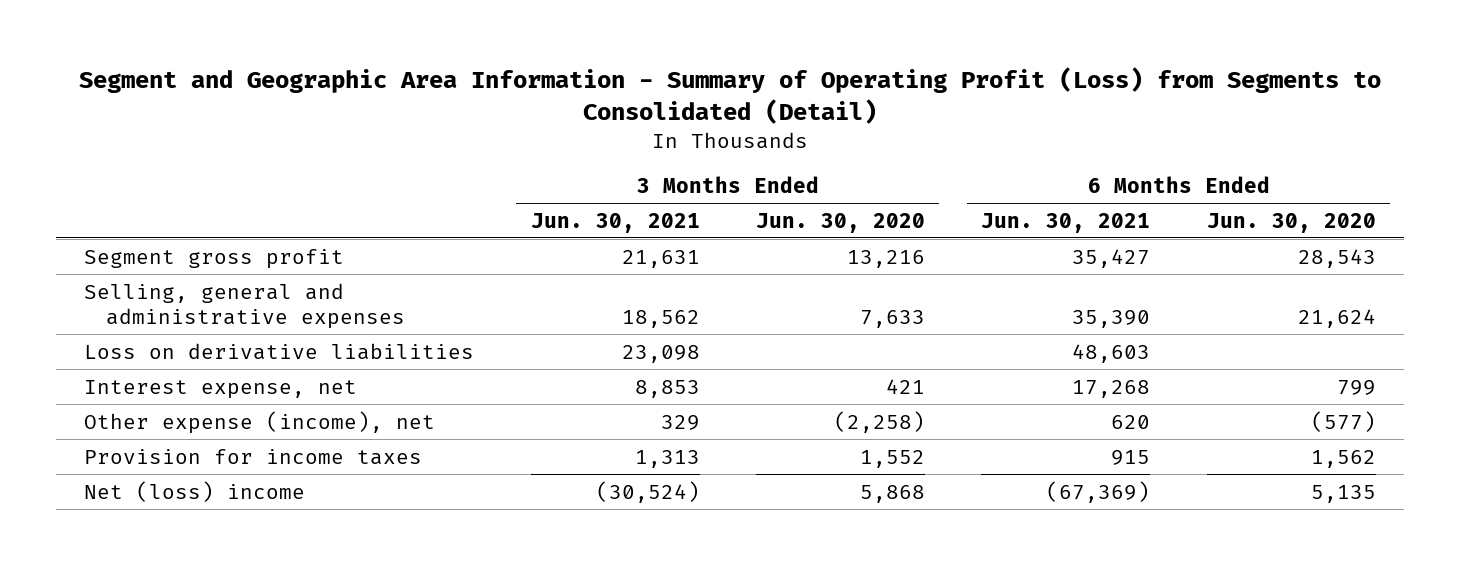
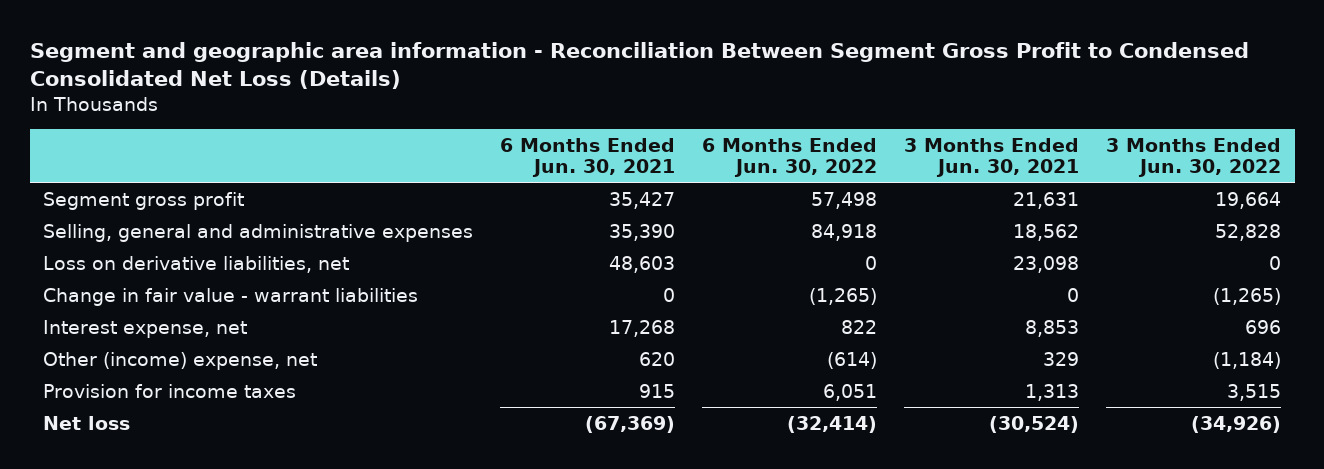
[78,67,1381,125] Segment and Geographic Area Information - Summary of Operating Profit (Loss) from Segments to Consolidated (Detail) -> [29,42,1249,90] Segment and geographic area information - Reconciliation Between Segment Gross Profit to Condensed Consolidated Net Loss (Details)
[755,212,925,233] Jun. 30, 2020 -> none
[1206,212,1376,233] Jun. 30, 2020 -> none
none -> [702,137,878,177] 6 Months Ended Jun. 30, 2022
none -> [1106,137,1282,177] 3 Months Ended Jun. 30, 2022
[84,342,475,360] Loss on derivative liabilities -> [43,255,350,273] Loss on derivative liabilities, net
none -> [43,287,419,306] Change in fair value - warrant liabilities
[84,410,436,434] Other expense (income), net -> [43,351,318,370] Other (income) expense, net
[84,480,306,502] Net (loss) income -> [43,415,131,430] Net loss

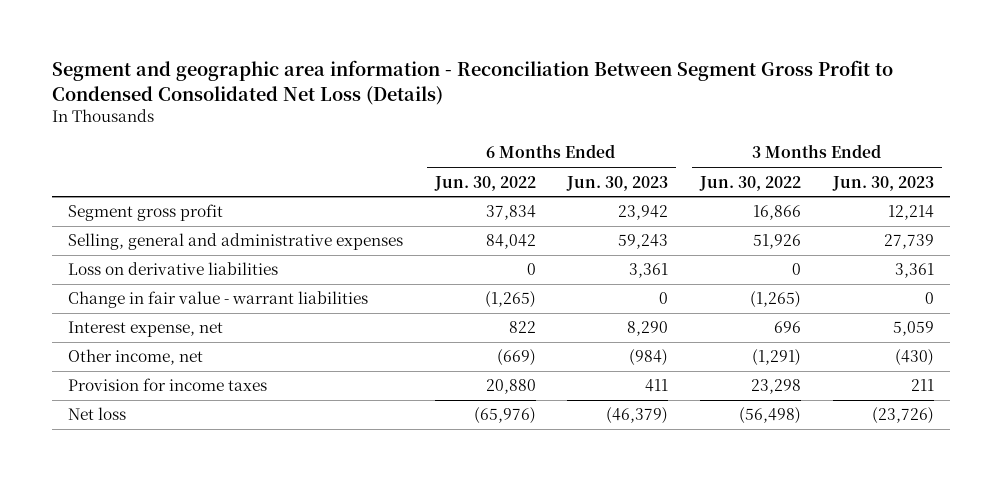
[500,137,676,177] 6 Months Ended Jun. 30, 2021 -> none
[904,137,1080,177] 3 Months Ended Jun. 30, 2021 -> none
none -> [566,175,669,191] Jun. 30, 2023
none -> [831,175,934,191] Jun. 30, 2023
[811,191,878,209] 57,498 -> [485,205,536,221] 37,834
[1215,191,1282,209] 19,664 -> [753,205,802,221] 16,866
[811,223,878,241] 84,918 -> [485,234,536,250] 84,042
[1215,223,1282,241] 52,828 -> [753,234,802,250] 51,926
[43,255,350,273] Loss on derivative liabilities, net -> [67,262,278,276] Loss on derivative liabilities
[43,351,318,370] Other (income) expense, net -> [67,349,203,366] Other income, net
[827,351,878,369] (614) -> [496,349,536,367] (669)
[1213,351,1282,369] (1,184) -> [752,349,802,367] (1,291)
[823,383,878,401] 6,051 -> [485,379,536,395] 20,880
[1227,383,1282,401] 3,515 -> [751,379,802,395] 23,298
[787,415,878,433] (32,414) -> [473,407,536,425] (65,976)
[1191,415,1282,433] (34,926) -> [739,407,802,425] (56,498)

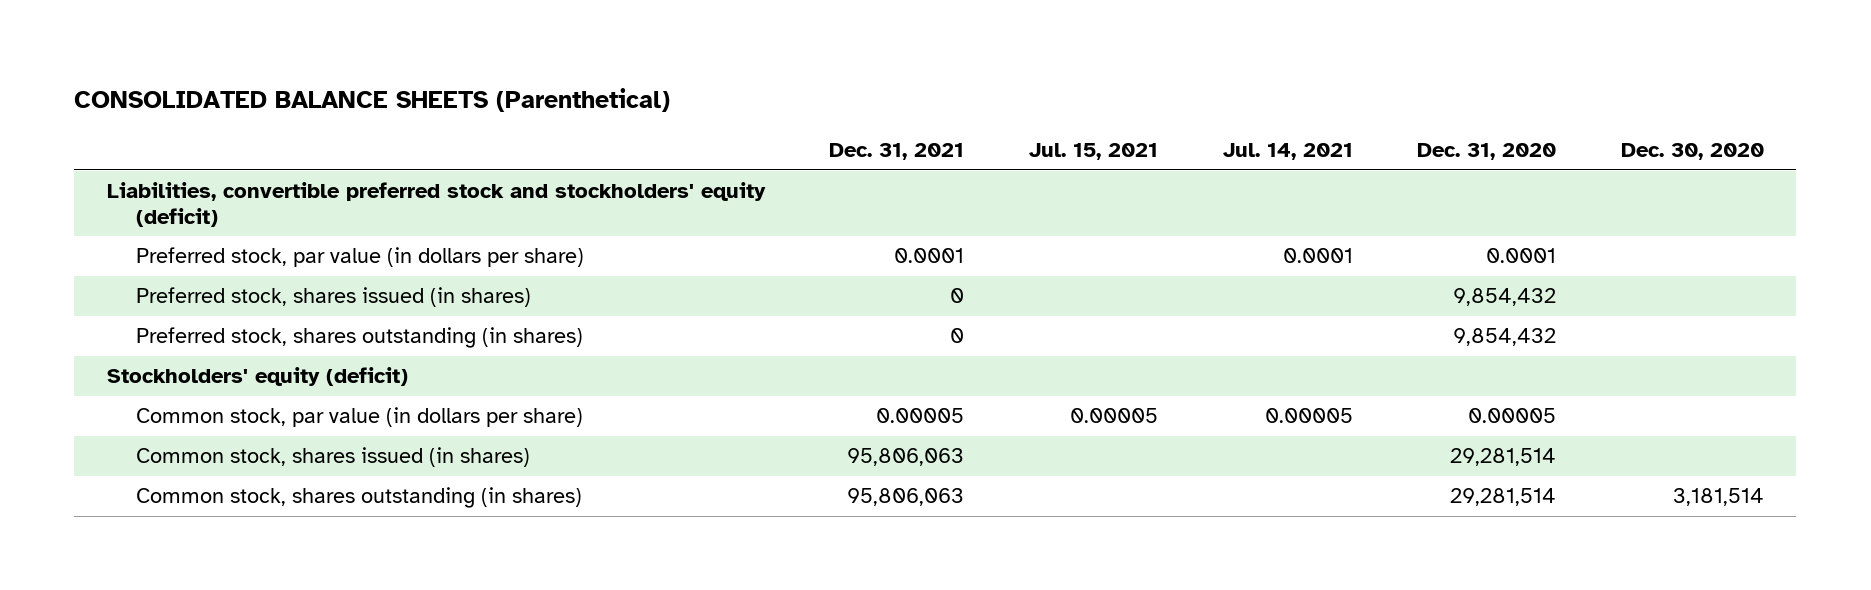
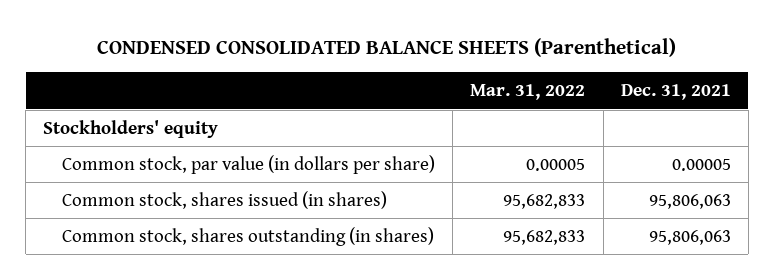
[74,88,671,113] CONSOLIDATED BALANCE SHEETS (Parenthetical) -> [96,38,676,58] CONDENSED CONSOLIDATED BALANCE SHEETS (Parenthetical)
[1029,143,1159,161] Jul. 15, 2021 -> none
[1222,143,1353,161] Jul. 14, 2021 -> none
[1417,143,1557,161] Dec. 31, 2020 -> none
[1621,143,1765,161] Dec. 30, 2020 -> none
none -> [470,84,586,101] Mar. 31, 2022
[106,182,766,227] Liabilities, convertible preferred stock and stockholders' equity (deficit) -> none
[136,247,585,268] Preferred stock, par value (in dollars per share) -> none
[136,287,532,308] Preferred stock, shares issued (in shares) -> none
[136,327,584,349] Preferred stock, shares outstanding (in shares) -> none
[106,367,408,387] Stockholders' equity (deficit) -> [43,119,219,138] Stockholders' equity

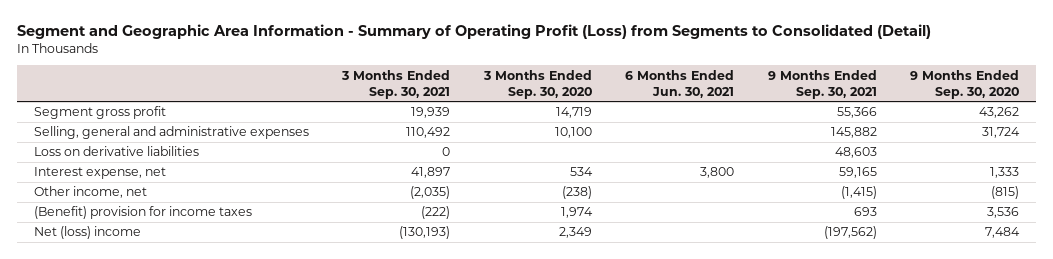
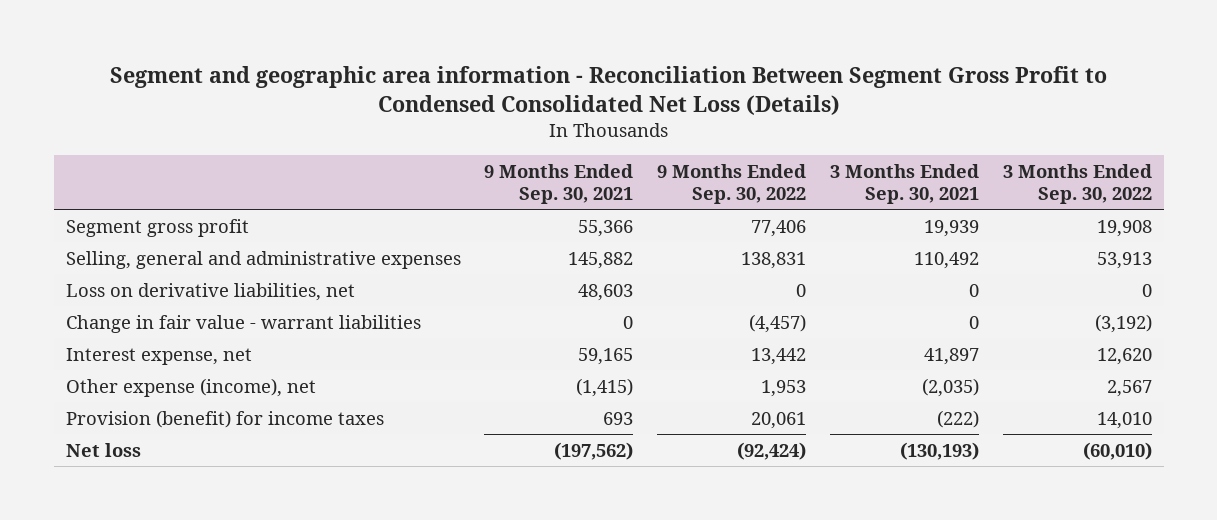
[16,24,931,40] Segment and Geographic Area Information - Summary of Operating Profit (Loss) from Segments to Consolidated (Detail) -> [109,65,1107,115] Segment and geographic area information - Reconciliation Between Segment Gross Profit to Condensed Consolidated Net Loss (Details)
[482,69,592,99] 3 Months Ended Sep. 30, 2020 -> none
[625,69,735,98] 6 Months Ended Jun. 30, 2021 -> none
[910,69,1020,99] 9 Months Ended Sep. 30, 2020 -> none
none -> [657,164,807,204] 9 Months Ended Sep. 30, 2022
none -> [1002,164,1152,204] 3 Months Ended Sep. 30, 2022
[33,146,199,157] Loss on derivative liabilities -> [65,282,355,301] Loss on derivative liabilities, net
none -> [65,314,421,333] Change in fair value - warrant liabilities
[33,186,147,199] Other income, net -> [65,377,316,397] Other expense (income), net
[33,206,252,220] (Benefit) provision for income taxes -> [65,409,384,428] Provision (benefit) for income taxes
[33,226,141,240] Net (loss) income -> [65,442,141,457] Net loss

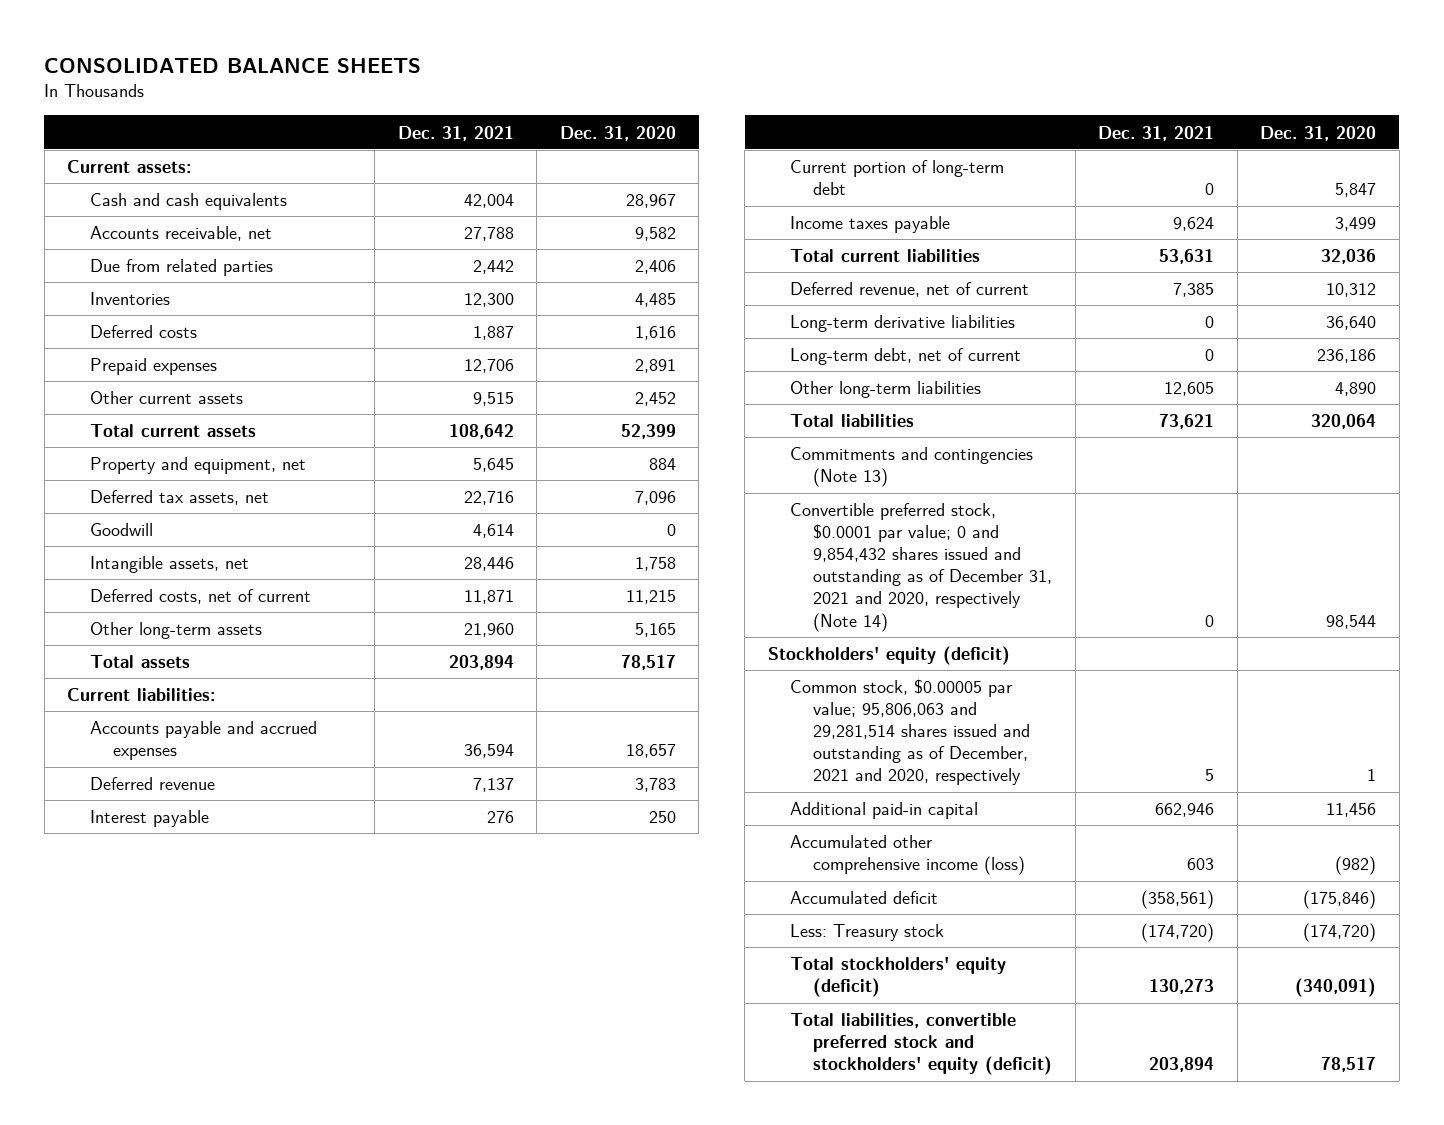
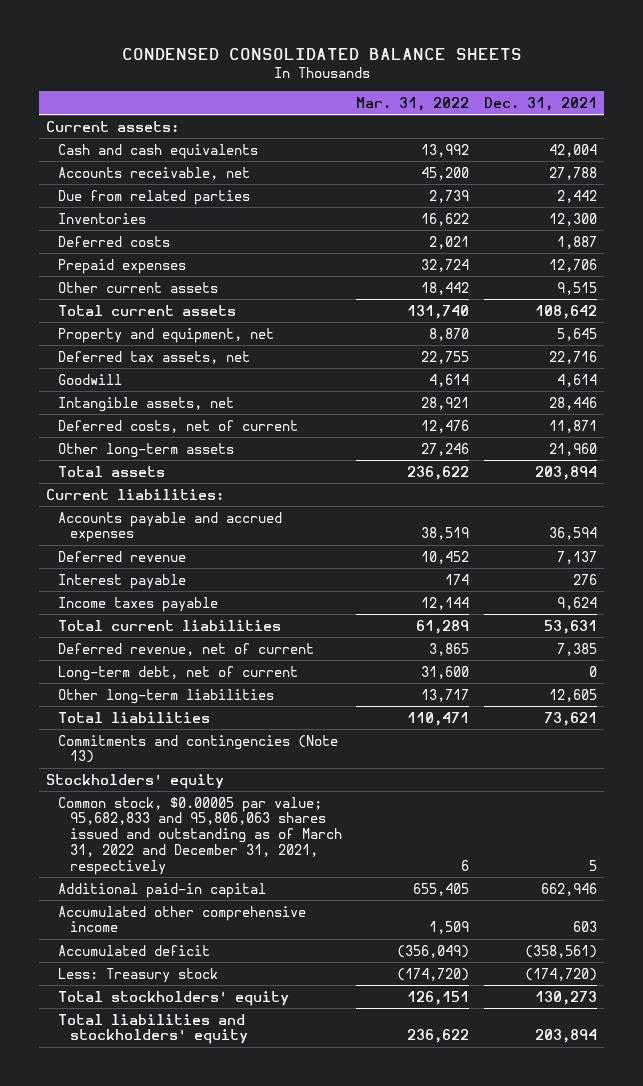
[44,57,422,73] CONSOLIDATED BALANCE SHEETS -> [121,47,522,60] CONDENSED CONSOLIDATED BALANCE SHEETS
[559,125,676,141] Dec. 31, 2020 -> none
none -> [356,96,470,111] Mar. 31, 2022
[790,160,1005,196] Current portion of long-term debt -> none
[790,315,1016,333] Long-term derivative liabilities -> none
[790,503,1053,632] Convertible preferred stock, $0.0001 par value; 0 and 9,854,432 shares issued and outstanding as of December 31, 2021 and 2020, respectively (Note 14) -> none
[767,646,1010,666] Stockholders' equity (deficit) -> [46,773,225,789] Stockholders' equity
[790,679,1031,786] Common stock, $0.00005 par value; 95,806,063 and 29,281,514 shares issued and outstanding as of December, 2021 and 2020, respectively -> [58,796,342,875] Common stock, $0.00005 par value; 95,682,833 and 95,806,063 shares issued and outstanding as of March 31, 2022 and December 31, 2021, respectively
[790,835,1026,876] Accumulated other comprehensive income (loss) -> [58,905,307,933] Accumulated other comprehensive income
[790,957,1007,998] Total stockholders' equity (deficit) -> [58,990,290,1006] Total stockholders' equity
[790,1013,1053,1076] Total liabilities, convertible preferred stock and stockholders' equity (deficit) -> [58,1013,248,1045] Total liabilities and stockholders' equity

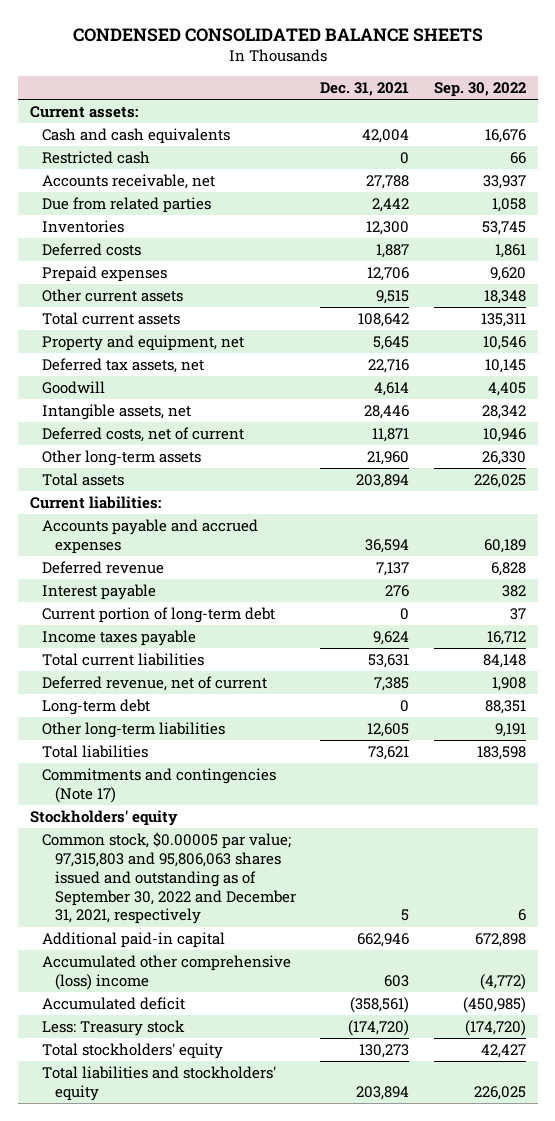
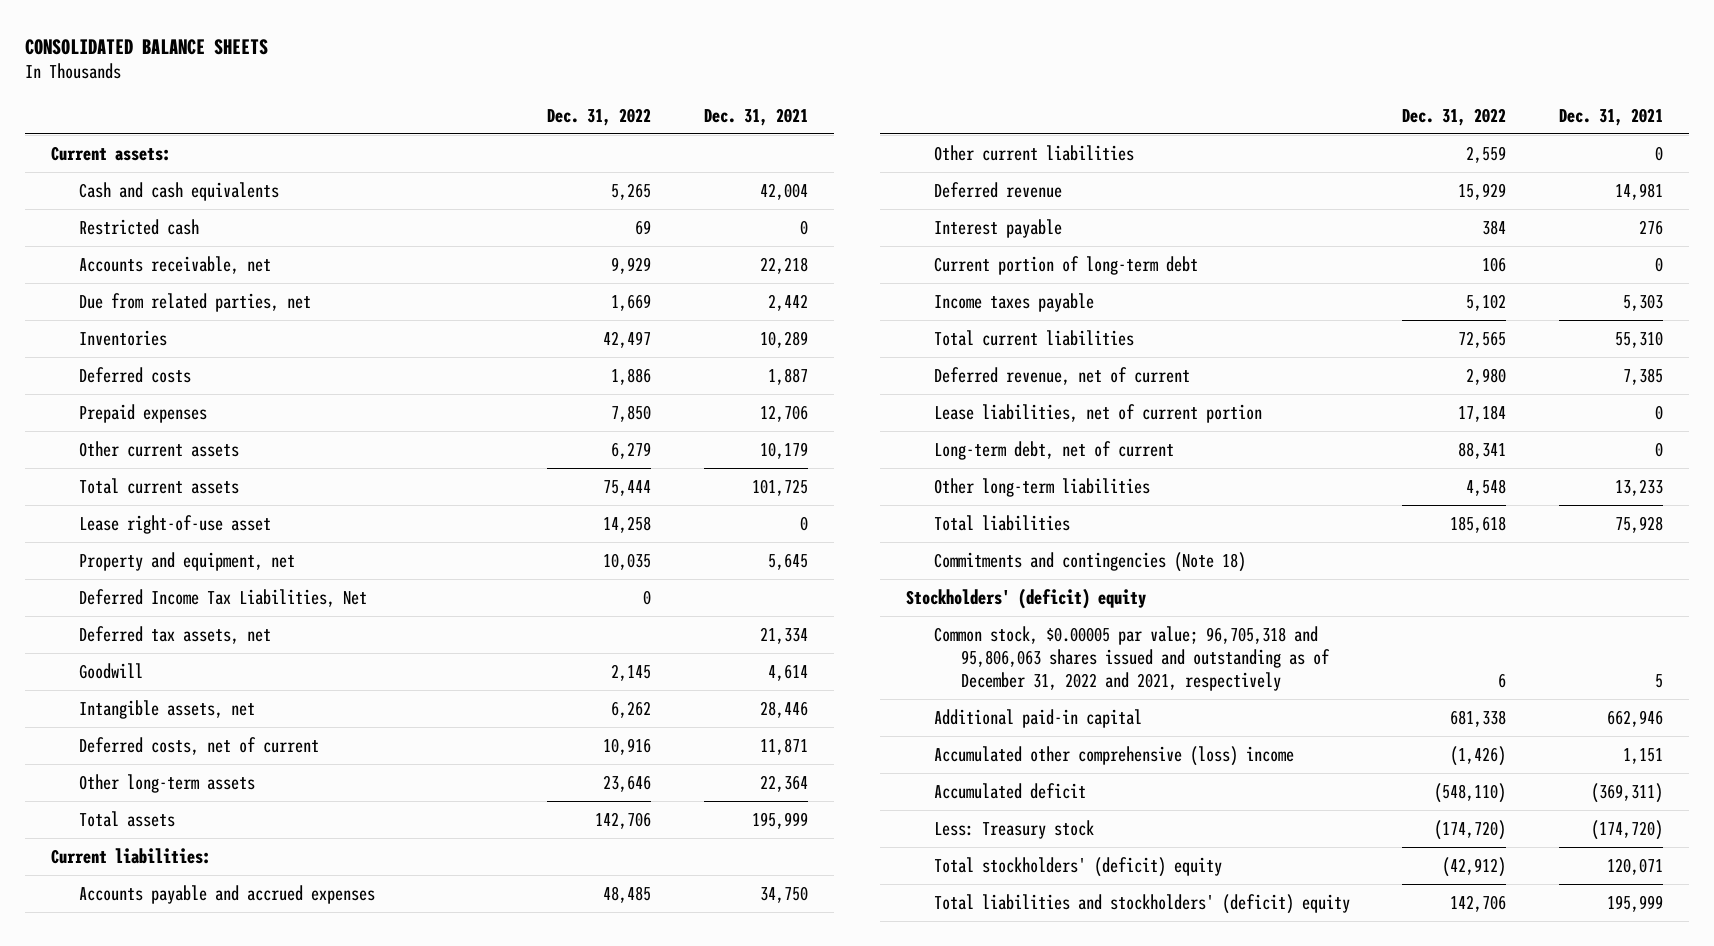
[72,27,483,42] CONDENSED CONSOLIDATED BALANCE SHEETS -> [25,38,269,55] CONSOLIDATED BALANCE SHEETS
[433,82,526,98] Sep. 30, 2022 -> none
none -> [547,107,652,126] Dec. 31, 2022
[366,175,410,190] 27,788 -> [759,256,808,274] 22,218
[42,197,212,214] Due from related parties -> [78,292,311,312] Due from related parties, net
[366,221,410,236] 12,300 -> [759,330,808,348] 10,289
[376,290,410,305] 9,515 -> [759,441,808,459] 10,179
[358,313,410,328] 108,642 -> [751,478,808,496] 101,725
none -> [78,514,271,534] Lease right-of-use asset
none -> [78,588,367,607] Deferred Income Tax Liabilities, Net
[368,359,410,374] 22,716 -> [759,626,808,644] 21,334
[367,451,410,466] 21,960 -> [759,774,808,792] 22,364
[356,474,410,489] 203,894 -> [751,811,808,829] 195,999
[365,538,410,553] 36,594 -> [759,885,808,903] 34,750
none -> [933,144,1134,161] Other current liabilities
[376,562,410,577] 7,137 -> [1614,182,1663,200] 14,981
[373,631,410,646] 9,624 -> [1622,293,1663,311] 5,303
[368,654,410,669] 53,631 -> [1614,330,1663,348] 55,310
none -> [933,403,1262,423] Lease liabilities, net of current portion
[42,699,151,716] Long-term debt -> [933,440,1174,460] Long-term debt, net of current
[367,723,410,738] 12,605 -> [1614,478,1663,496] 13,233
[368,746,410,761] 73,621 -> [1614,515,1663,533] 75,928
[42,768,277,803] Commitments and contingencies (Note 17) -> [933,551,1246,572] Commitments and contingencies (Note 18)
[29,810,178,827] Stockholders' equity -> [906,587,1147,609] Stockholders' (deficit) equity
[42,832,296,925] Common stock, $0.00005 par value; 97,315,803 and 95,806,063 shares issued and outstanding as of September 30, 2022 and December 31, 2021, respectively -> [933,625,1331,692] Common stock, $0.00005 par value; 96,705,318 and 95,806,063 shares issued and outstanding as of December 31, 2022 and 2021, respectively
[384,974,410,987] 603 -> [1622,747,1663,764] 1,151
[350,997,410,1014] (358,561) -> [1590,782,1663,803] (369,311)
[42,1043,224,1060] Total stockholders' equity -> [933,856,1222,877] Total stockholders' (deficit) equity
[359,1044,410,1059] 130,273 -> [1606,857,1663,875] 120,071
[42,1066,277,1101] Total liabilities and stockholders' equity -> [933,893,1350,914] Total liabilities and stockholders' (deficit) equity
[356,1085,410,1100] 203,894 -> [1606,894,1663,912] 195,999

